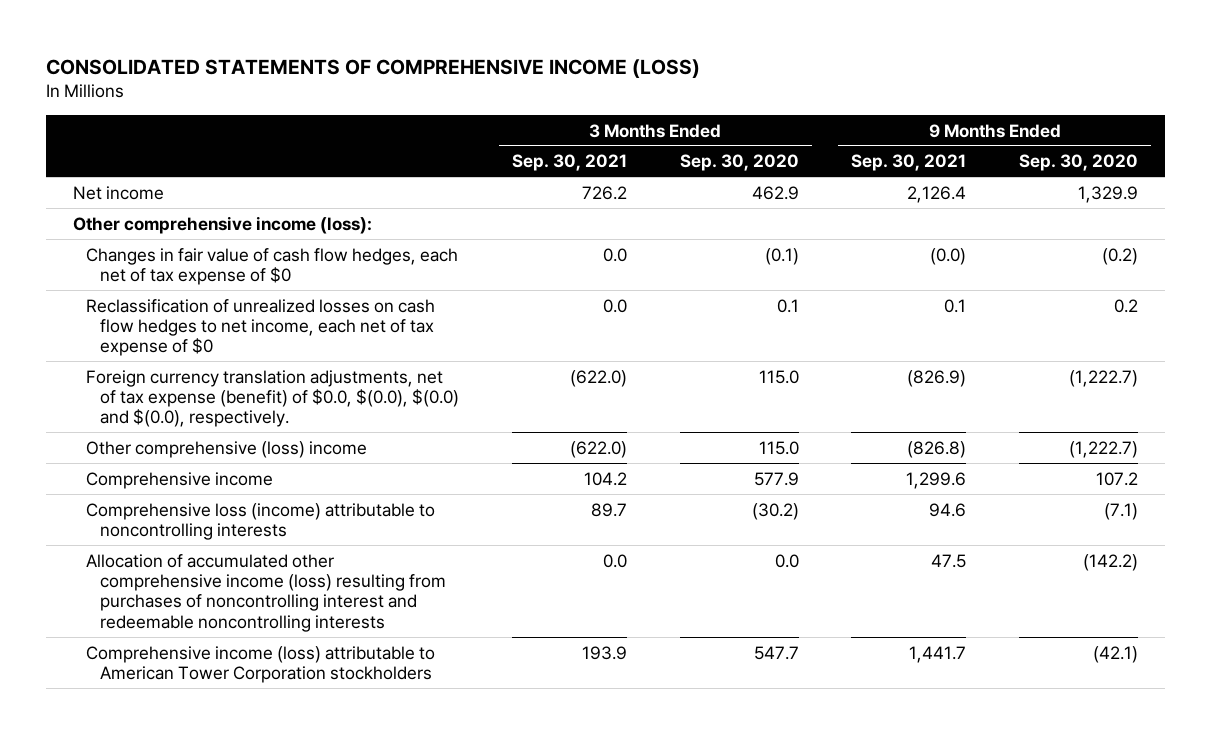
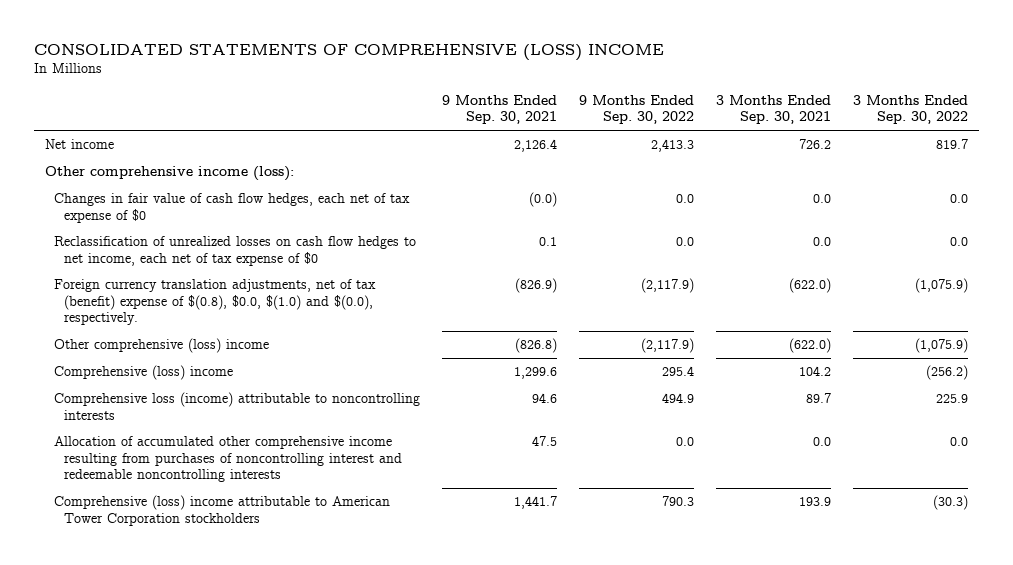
[46,58,701,78] CONSOLIDATED STATEMENTS OF COMPREHENSIVE INCOME (LOSS) -> [33,43,664,61] CONSOLIDATED STATEMENTS OF COMPREHENSIVE (LOSS) INCOME
[679,154,799,172] Sep. 30, 2020 -> none
[1019,154,1139,172] Sep. 30, 2020 -> none
none -> [579,94,695,125] 9 Months Ended Sep. 30, 2022
none -> [852,94,968,125] 3 Months Ended Sep. 30, 2022
[86,369,460,428] Foreign currency translation adjustments, net of tax expense (benefit) of $0.0, $(0.0), $(0.0) and $(0.0), respectively. -> [54,279,377,326] Foreign currency translation adjustments, net of tax (benefit) expense of $(0.8), $0.0, $(1.0) and $(0.0), respectively.
[86,471,274,489] Comprehensive income -> [54,365,234,381] Comprehensive (loss) income
[86,553,447,632] Allocation of accumulated other comprehensive income (loss) resulting from purchases of noncontrolling interest and redeemable noncontrolling interests -> [54,436,403,483] Allocation of accumulated other comprehensive income resulting from purchases of noncontrolling interest and redeemable noncontrolling interests
[86,645,436,683] Comprehensive income (loss) attributable to American Tower Corporation stockholders -> [54,495,391,526] Comprehensive (loss) income attributable to American Tower Corporation stockholders

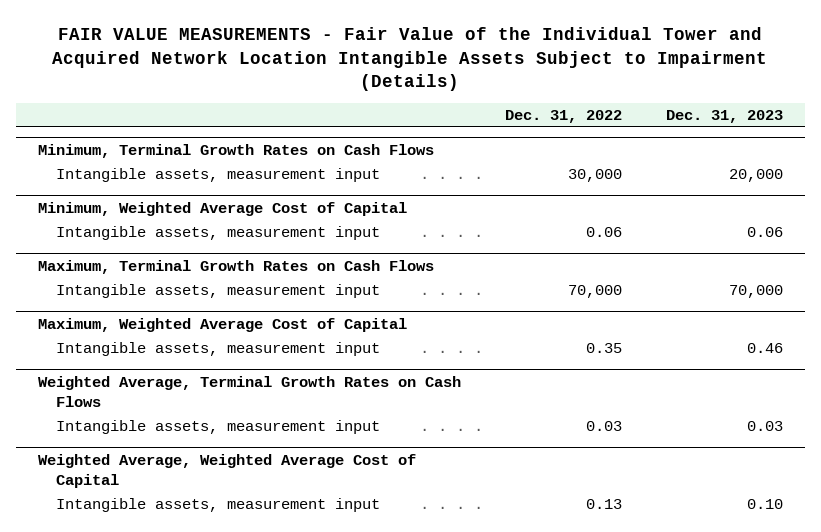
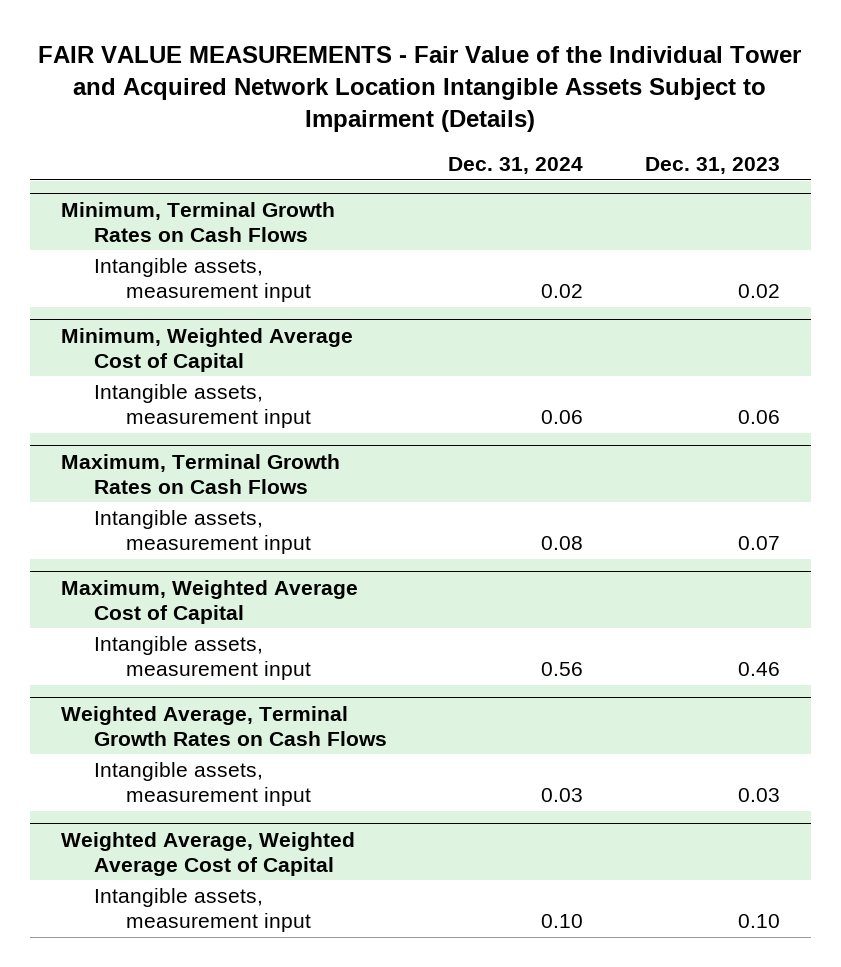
[504,109,622,123] Dec. 31, 2022 -> none
none -> [448,157,584,175] Dec. 31, 2024
[729,169,784,183] 20,000 -> [737,284,780,299] 0.02
[729,285,784,299] 70,000 -> [737,536,780,551] 0.07

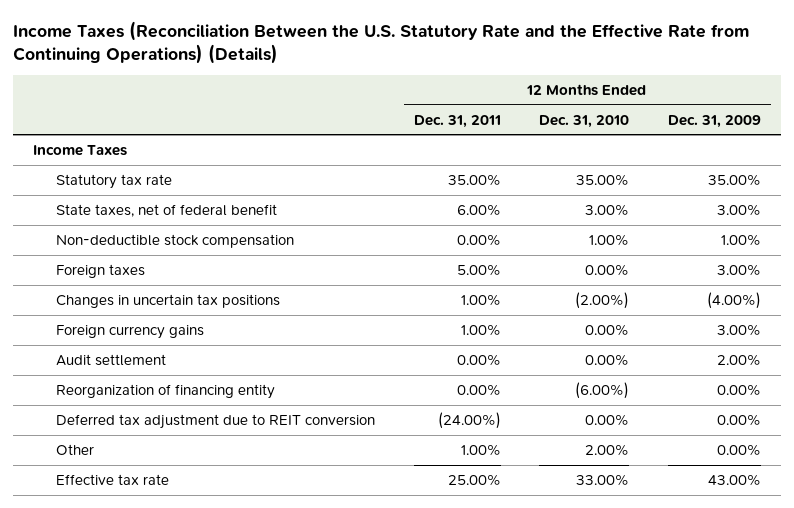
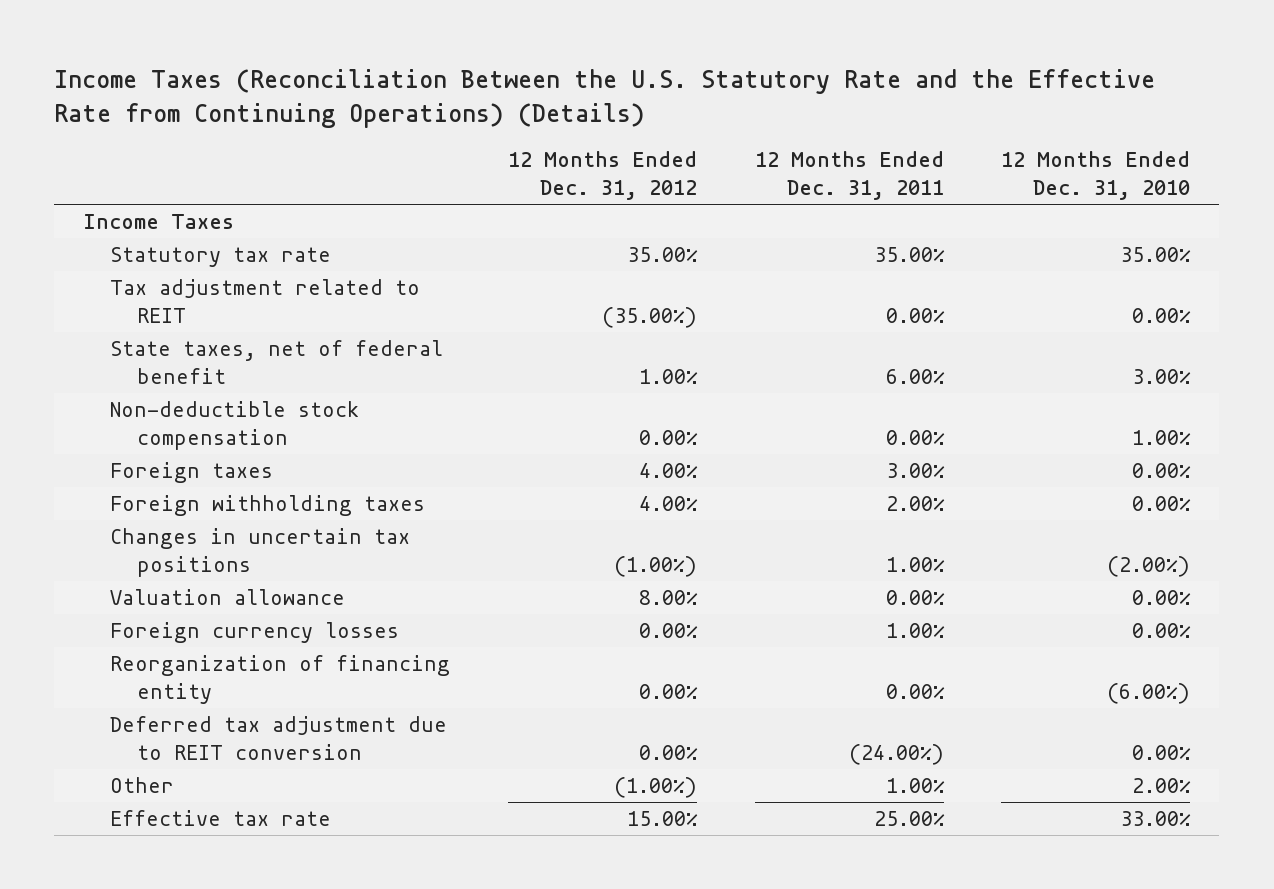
[668,114,762,128] Dec. 31, 2009 -> none
none -> [507,151,697,201] 12 Months Ended Dec. 31, 2012
none -> [109,278,420,323] Tax adjustment related to REIT
[456,263,501,276] 5.00% -> [885,462,945,478] 3.00%
none -> [109,494,425,516] Foreign withholding taxes
[55,353,166,366] Audit settlement -> none
none -> [109,588,345,605] Valuation allowance
[55,324,204,339] Foreign currency gains -> [109,621,399,643] Foreign currency losses

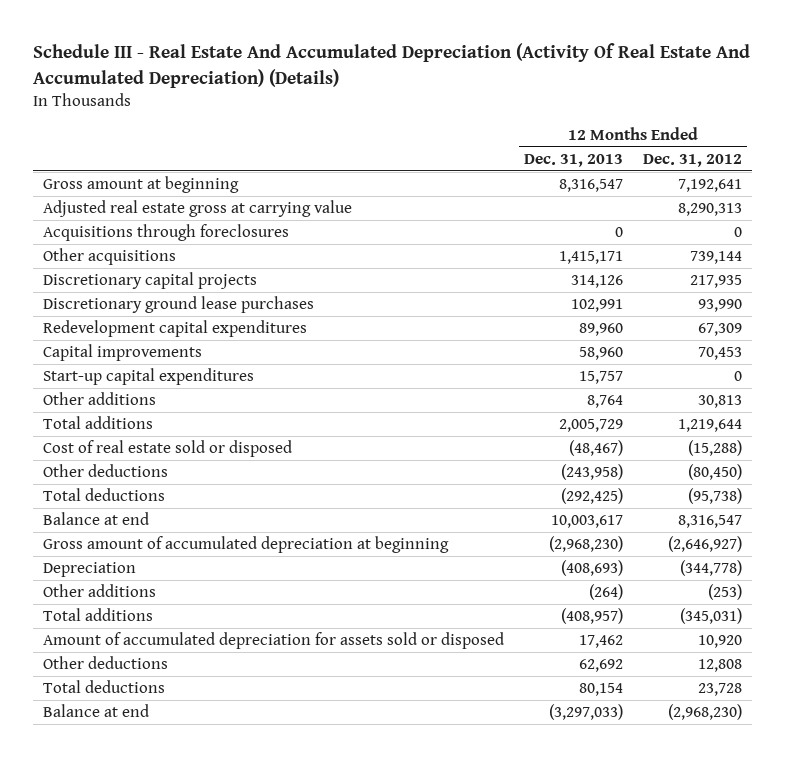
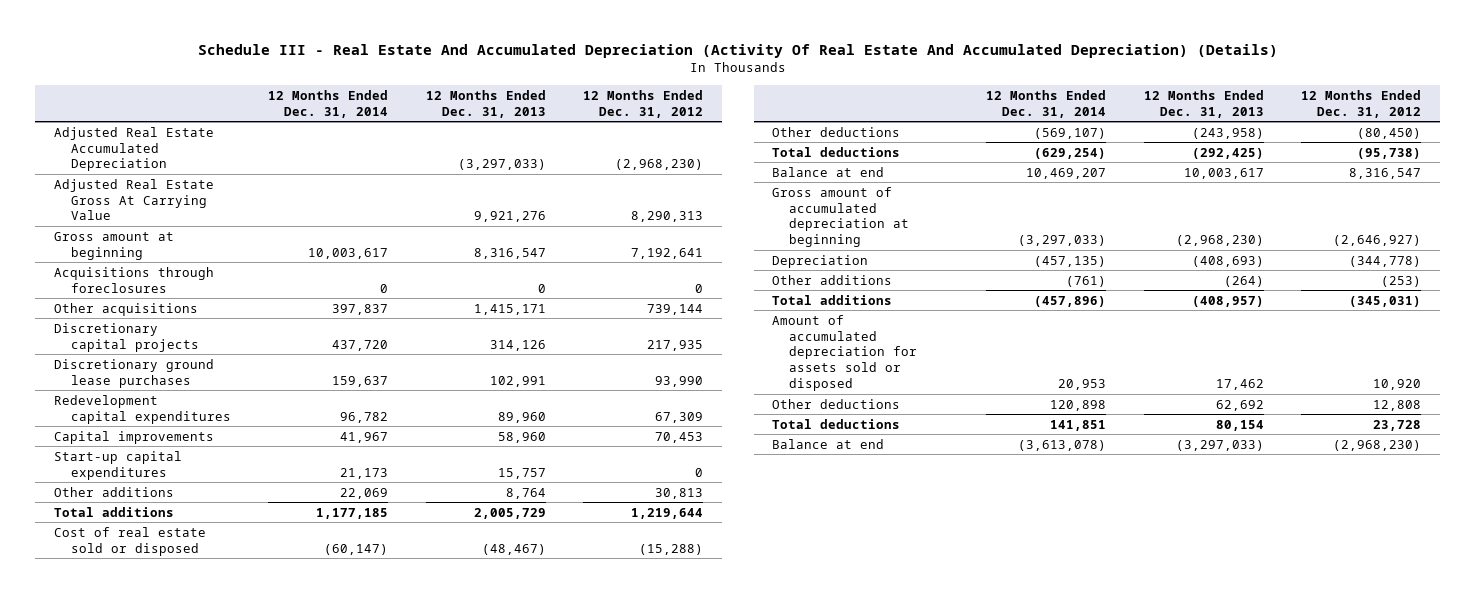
none -> [268,89,389,118] 12 Months Ended Dec. 31, 2014
none -> [54,126,215,172] Adjusted Real Estate Accumulated Depreciation
none -> [54,178,215,221] Adjusted Real Estate Gross At Carrying Value
[42,200,352,218] Adjusted real estate gross at carrying value -> none

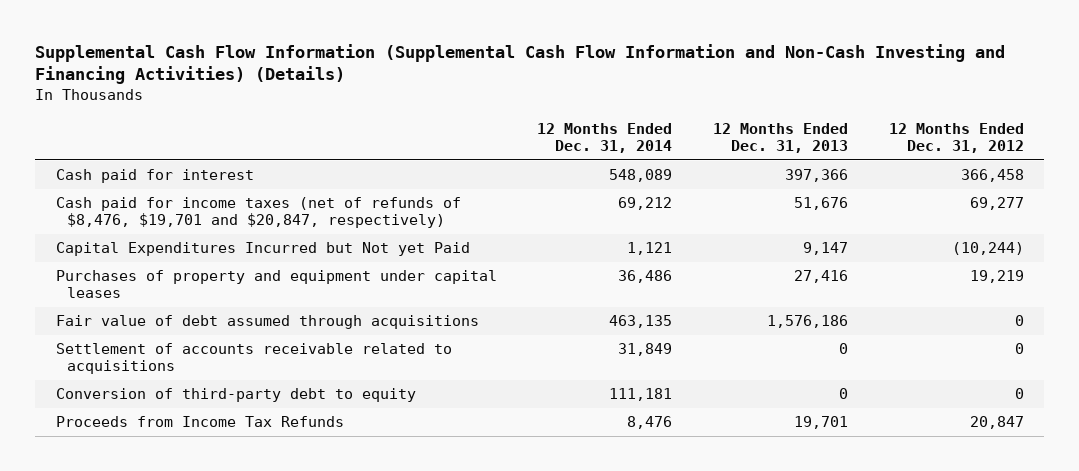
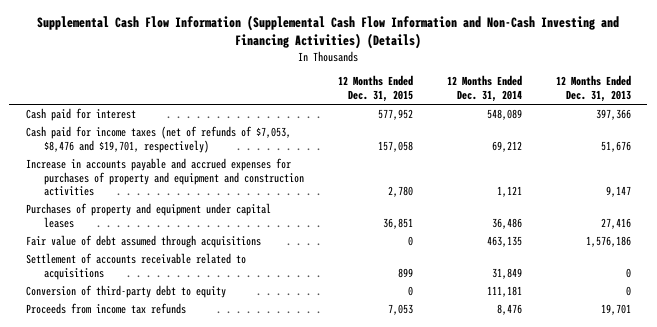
[888,123,1024,153] 12 Months Ended Dec. 31, 2012 -> none
none -> [338,75,414,102] 12 Months Ended Dec. 31, 2015
[55,197,461,229] Cash paid for income taxes (net of refunds of $8,476, $19,701 and $20,847, respectively) -> [26,126,292,153] Cash paid for income taxes (net of refunds of $7,053, $8,476 and $19,701, respectively)
[55,242,470,257] Capital Expenditures Incurred but Not yet Paid -> [26,158,305,197] Increase in accounts payable and accrued expenses for purchases of property and equipment and construction activities
[55,416,344,428] Proceeds from Income Tax Refunds -> [26,303,187,315] Proceeds from income tax refunds

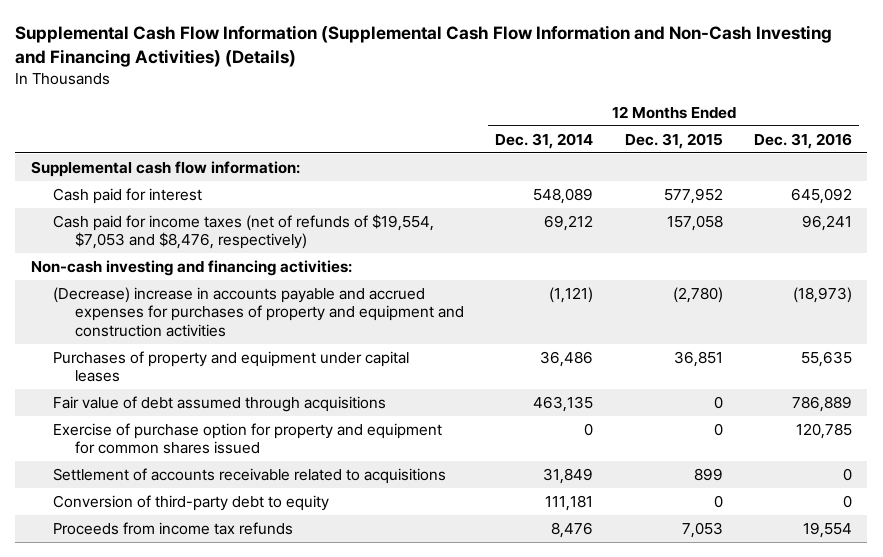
[555,75,631,102] 12 Months Ended Dec. 31, 2013 -> none
none -> [753,132,852,149] Dec. 31, 2016
none -> [30,160,300,177] Supplemental cash flow information:
[26,126,292,153] Cash paid for income taxes (net of refunds of $7,053, $8,476 and $19,701, respectively) -> [53,213,435,250] Cash paid for income taxes (net of refunds of $19,554, $7,053 and $8,476, respectively)
none -> [30,259,352,276] Non-cash investing and financing activities:
[26,158,305,197] Increase in accounts payable and accrued expenses for purchases of property and equipment and construction activities -> [53,286,465,337] (Decrease) increase in accounts payable and accrued expenses for purchases of property and equipment and construction activities
[388,186,414,198] 2,780 -> [672,286,723,303] (2,780)
[496,186,522,198] 1,121 -> [549,286,594,303] (1,121)
none -> [53,422,443,455] Exercise of purchase option for property and equipment for common shares issued

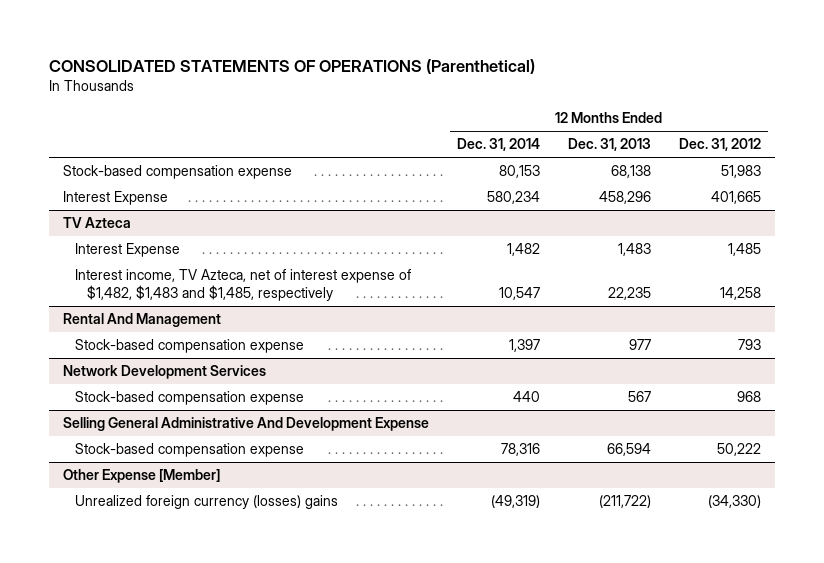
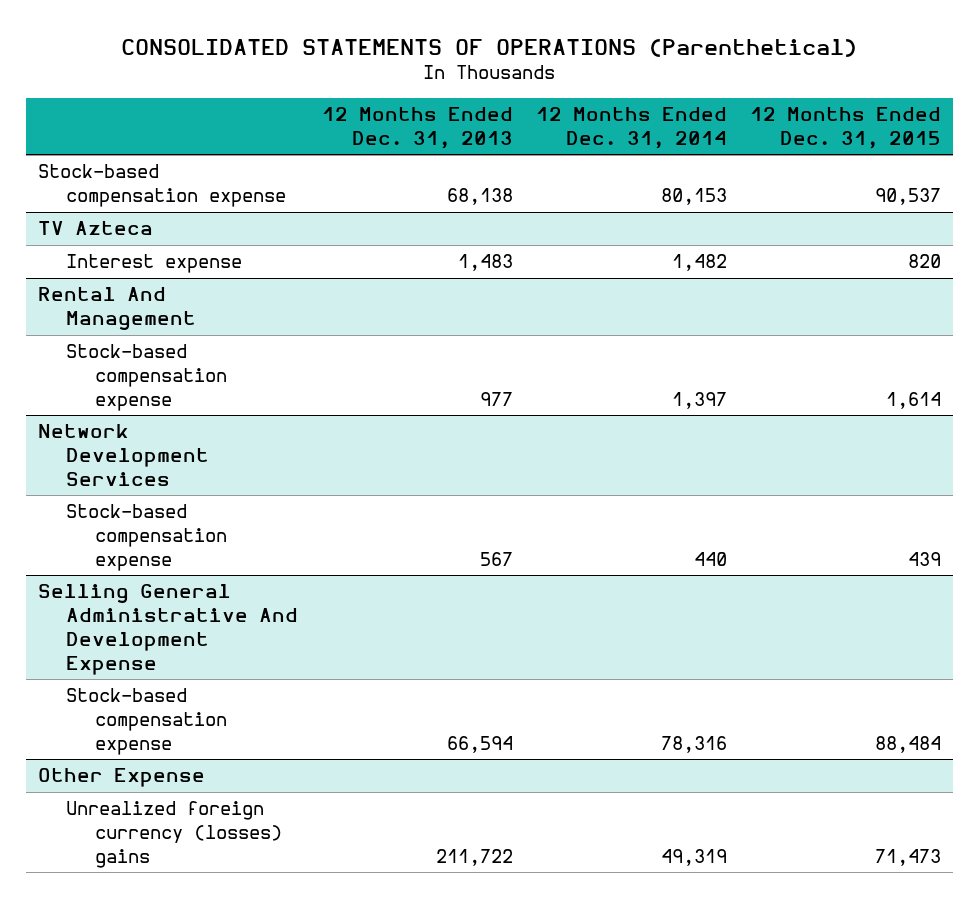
[678,138,761,152] Dec. 31, 2012 -> none
none -> [749,107,941,149] 12 Months Ended Dec. 31, 2015
[63,191,169,206] Interest Expense -> none
[75,269,412,301] Interest income, TV Azteca, net of interest expense of $1,482, $1,483 and $1,485, respectively -> none
[75,243,181,258] Interest Expense -> [66,254,243,274] Interest expense
[63,469,221,484] Other Expense [Member] -> [37,768,205,788] Other Expense
[491,495,541,509] (49,319) -> [660,849,727,867] 49,319
[599,495,652,509] (211,722) -> [435,849,513,867] 211,722

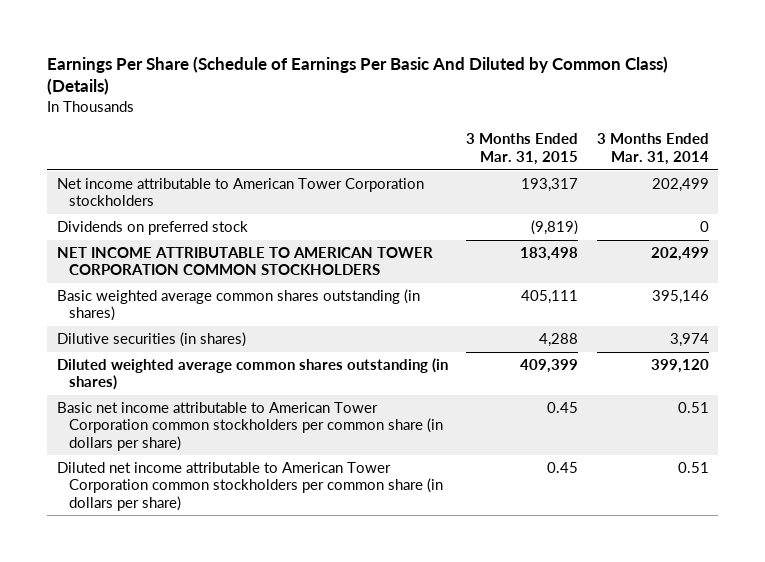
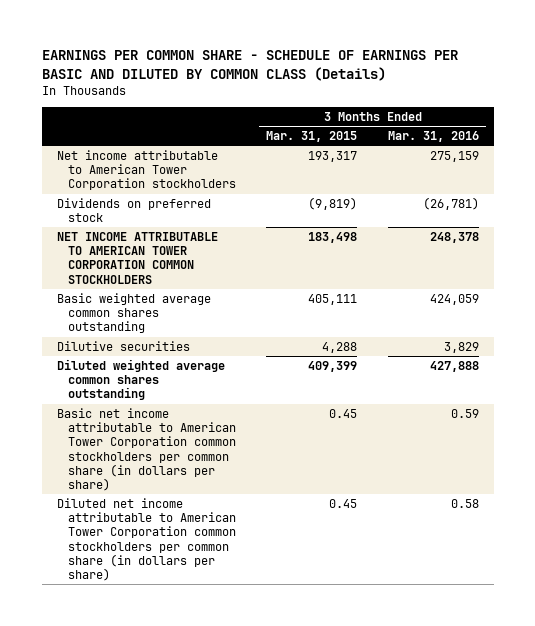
[47,55,669,96] Earnings Per Share (Schedule of Earnings Per Basic And Diluted by Common Class) (Details) -> [41,50,458,81] EARNINGS PER COMMON SHARE - SCHEDULE OF EARNINGS PER BASIC AND DILUTED BY COMMON CLASS (Details)
[596,133,709,165] 3 Months Ended Mar. 31, 2014 -> none
none -> [387,131,479,143] Mar. 31, 2016
[56,289,420,322] Basic weighted average common shares outstanding (in shares) -> [56,292,211,334] Basic weighted average common shares outstanding
[56,332,246,348] Dilutive securities (in shares) -> [56,340,190,351] Dilutive securities
[56,358,448,391] Diluted weighted average common shares outstanding (in shares) -> [56,358,225,401] Diluted weighted average common shares outstanding

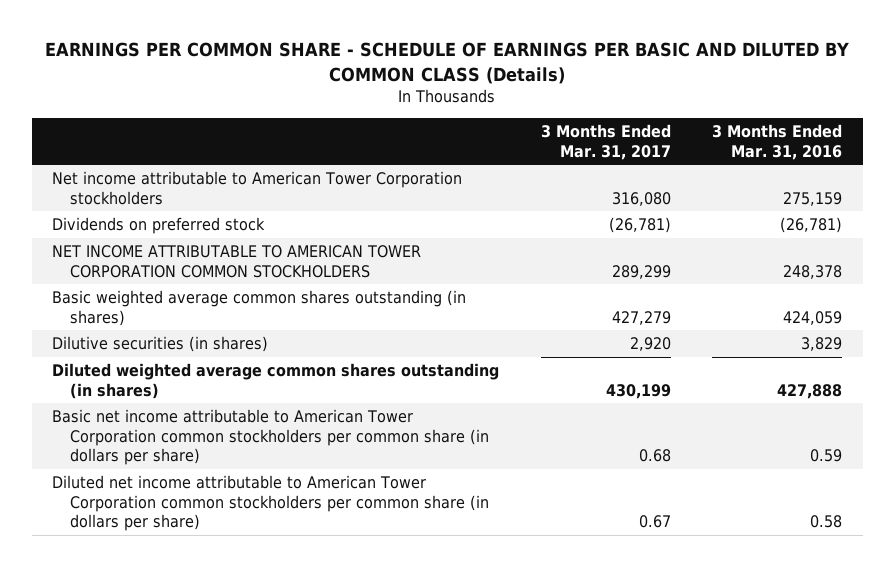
[266,131,358,143] Mar. 31, 2015 -> none
none -> [540,124,671,160] 3 Months Ended Mar. 31, 2017
[56,292,211,334] Basic weighted average common shares outstanding -> [52,290,467,326] Basic weighted average common shares outstanding (in shares)
[56,340,190,351] Dilutive securities -> [52,336,269,353] Dilutive securities (in shares)
[56,358,225,401] Diluted weighted average common shares outstanding -> [52,363,500,399] Diluted weighted average common shares outstanding (in shares)

